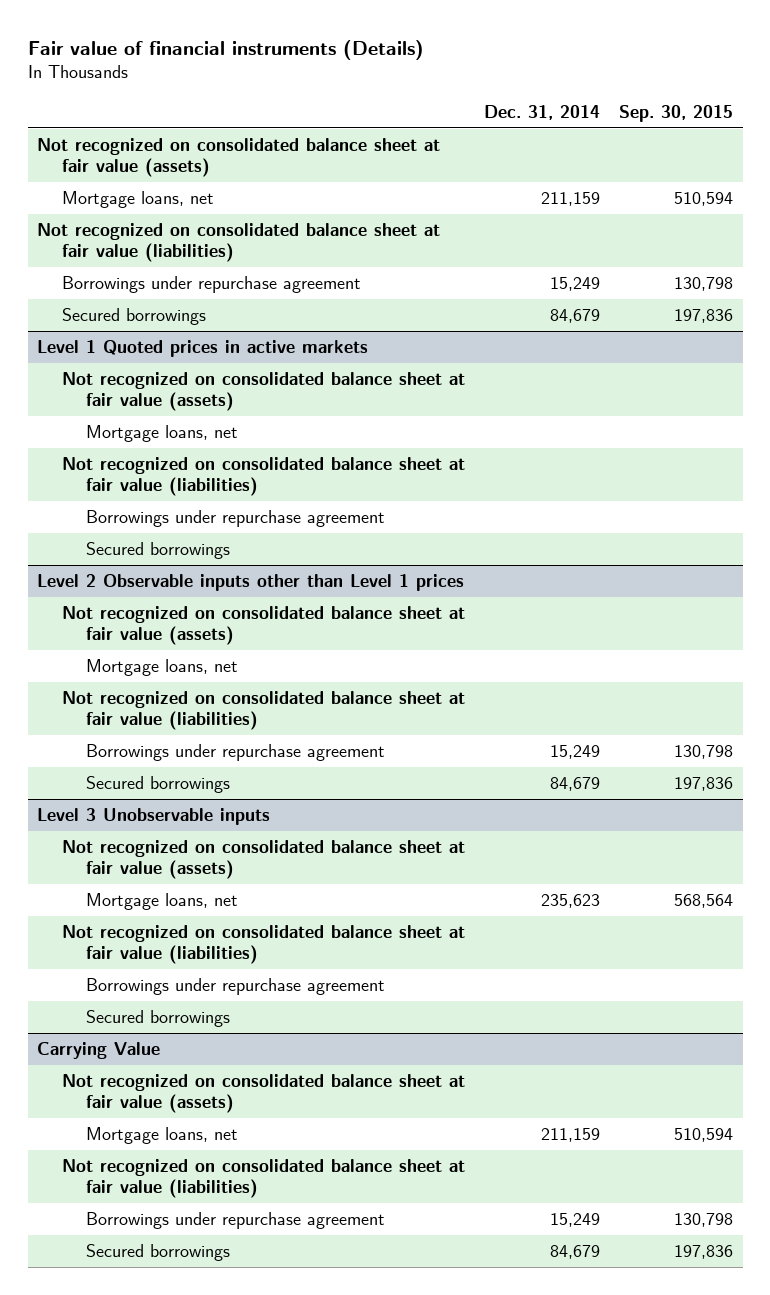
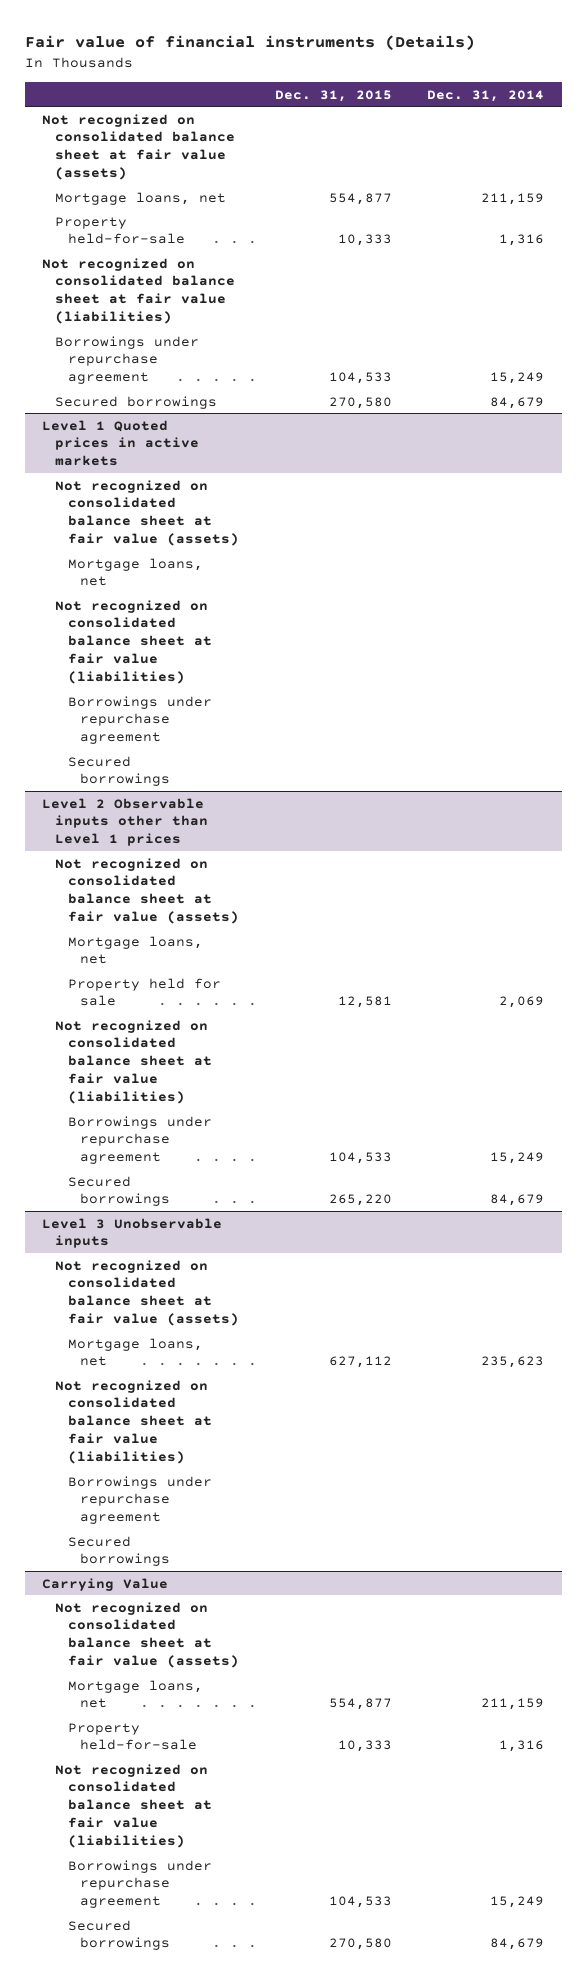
[619,104,734,122] Sep. 30, 2015 -> none
none -> [274,89,392,102] Dec. 31, 2015
none -> [55,216,185,245] Property held-for-sale
none -> [67,977,221,1007] Property held for sale
none -> [67,1722,198,1751] Property held-for-sale

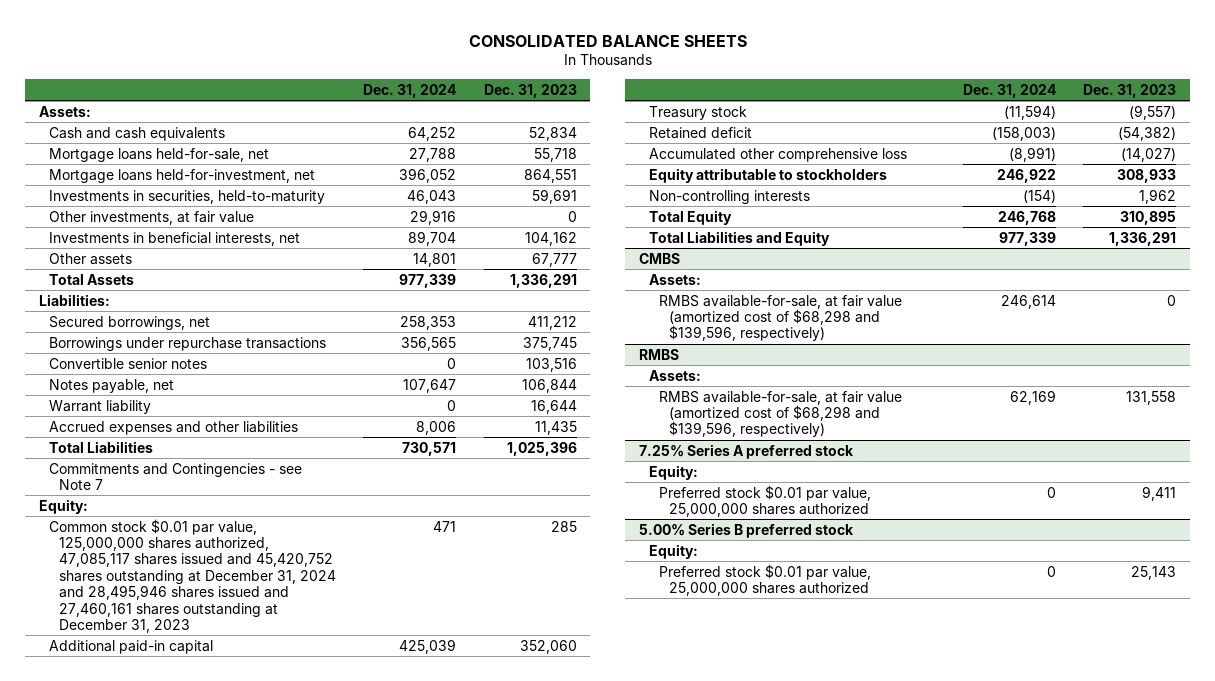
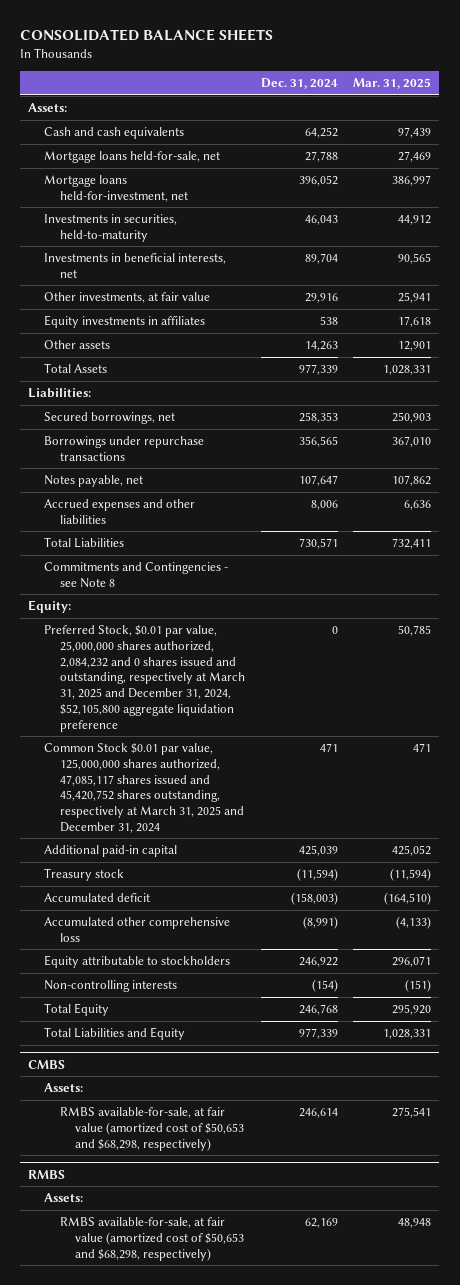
[483,83,577,98] Dec. 31, 2023 -> none
none -> [353,78,432,90] Mar. 31, 2025
[48,210,254,225] Other investments, at fair value -> [43,292,210,304] Other investments, at fair value
none -> [43,315,205,329] Equity investments in affiliates
[413,252,457,267] 14,801 -> [304,341,338,352] 14,263
[48,357,207,369] Convertible senior notes -> none
[48,399,151,414] Warrant liability -> none
[48,462,302,490] Commitments and Contingencies - see Note 7 -> [43,562,228,588] Commitments and Contingencies - see Note 8
none -> [43,625,245,732] Preferred Stock, $0.01 par value, 25,000,000 shares authorized, 2,084,232 and 0 shares issued and outstanding, respectively at March 31, 2025 and December 31, 2024, $52,105,800 aggregate liquidation preference
[48,518,336,633] Common stock $0.01 par value, 125,000,000 shares authorized, 47,085,117 shares issued and 45,420,752 shares outstanding at December 31, 2024 and 28,495,946 shares issued and 27,460,161 shares outstanding at December 31, 2023 -> [43,743,244,833] Common Stock $0.01 par value, 125,000,000 shares authorized, 47,085,117 shares issued and 45,420,752 shares outstanding, respectively at March 31, 2025 and December 31, 2024
[648,126,752,139] Retained deficit -> [43,893,150,903] Accumulated deficit
[658,294,902,342] RMBS available-for-sale, at fair value (amortized cost of $68,298 and $139,596, respectively) -> [59,1107,245,1151] RMBS available-for-sale, at fair value (amortized cost of $50,653 and $68,298, respectively)
[638,443,854,459] 7.25% Series A preferred stock -> none
[648,464,698,480] Equity: -> none
[658,484,871,517] Preferred stock $0.01 par value, 25,000,000 shares authorized -> none
[638,522,854,538] 5.00% Series B preferred stock -> none
[648,543,698,559] Equity: -> none
[658,563,871,596] Preferred stock $0.01 par value, 25,000,000 shares authorized -> none
[658,390,902,438] RMBS available-for-sale, at fair value (amortized cost of $68,298 and $139,596, respectively) -> [59,1217,245,1261] RMBS available-for-sale, at fair value (amortized cost of $50,653 and $68,298, respectively)

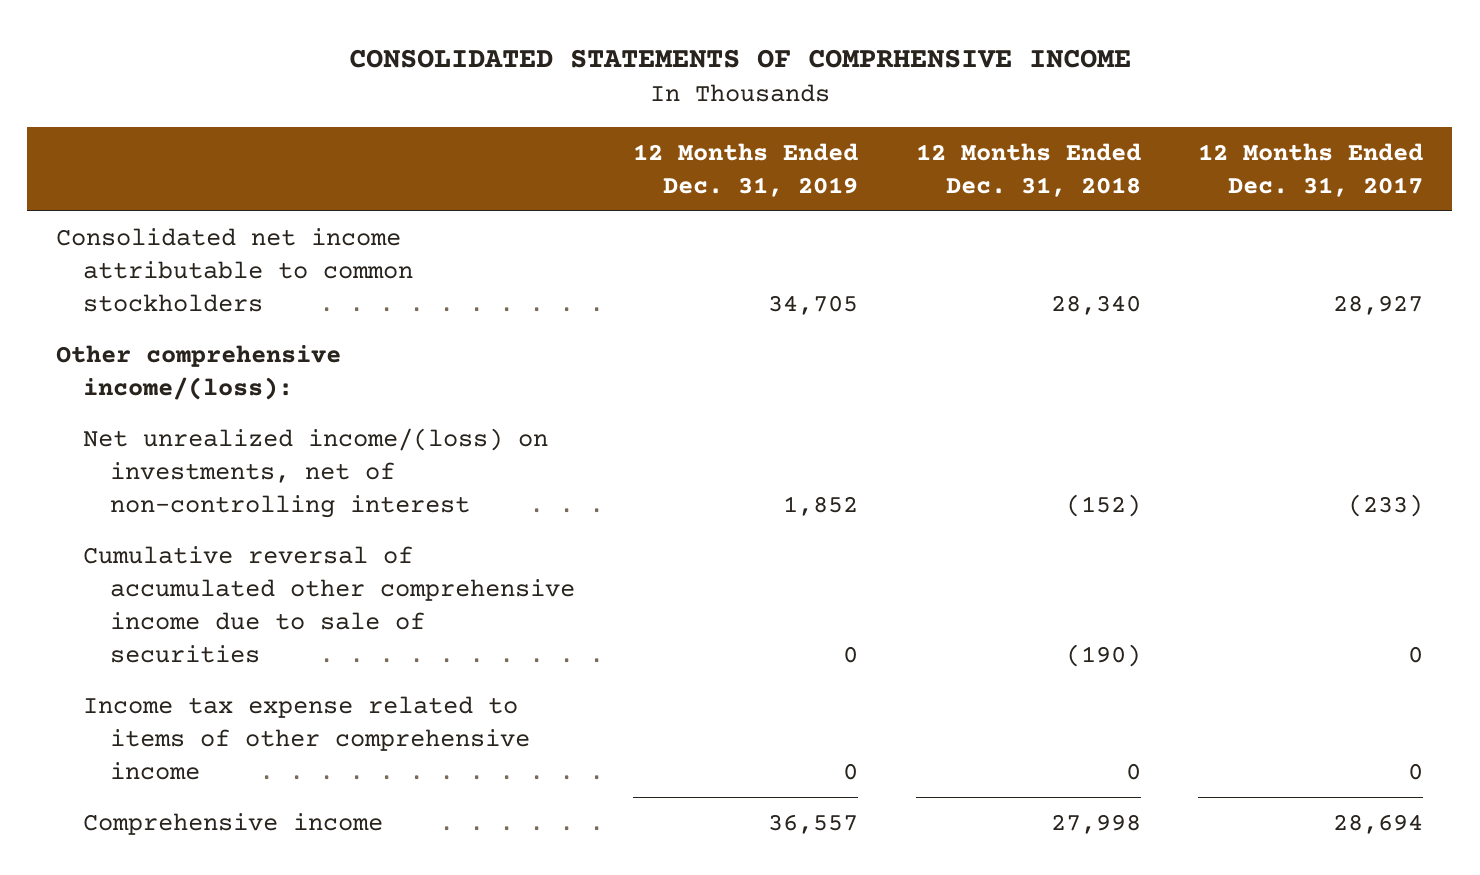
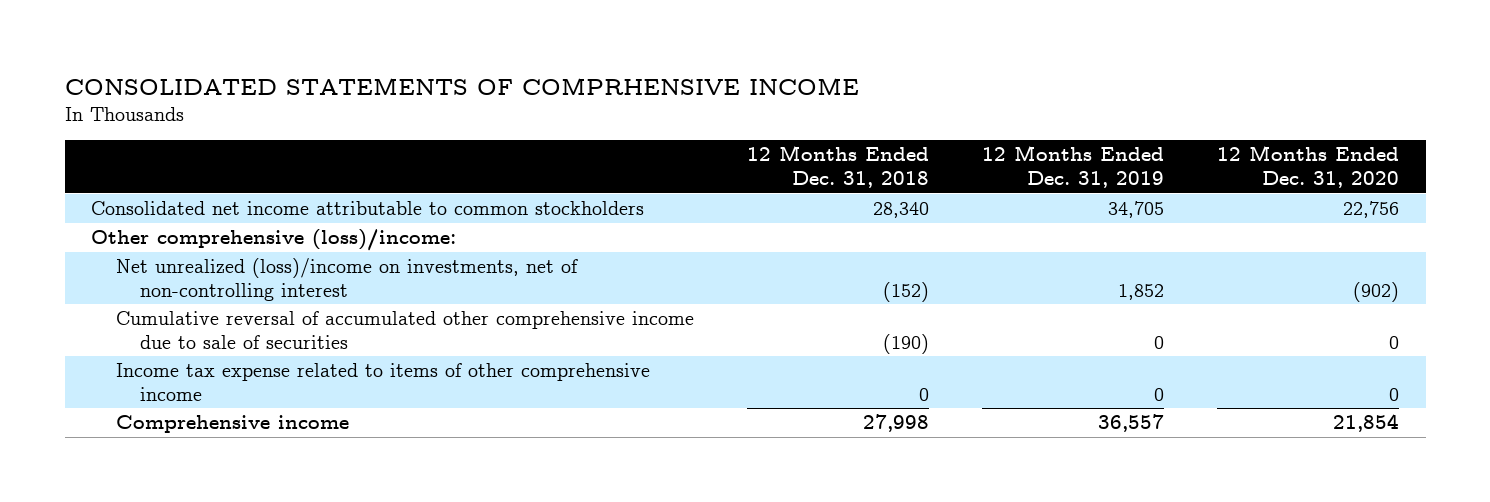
[1198,142,1424,197] 12 Months Ended Dec. 31, 2017 -> none
none -> [1217,145,1400,189] 12 Months Ended Dec. 31, 2020
[56,345,342,400] Other comprehensive income/(loss): -> [91,229,457,252] Other comprehensive (loss)/income:
[83,428,549,518] Net unrealized income/(loss) on investments, net of non-controlling interest -> [115,258,578,301] Net unrealized (loss)/income on investments, net of non-controlling interest

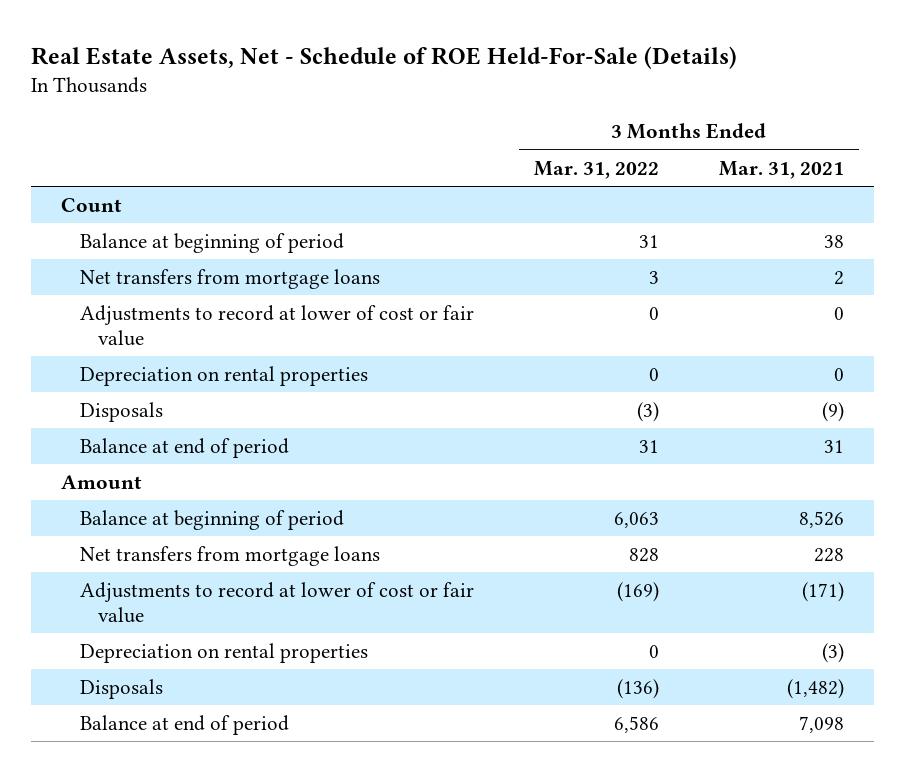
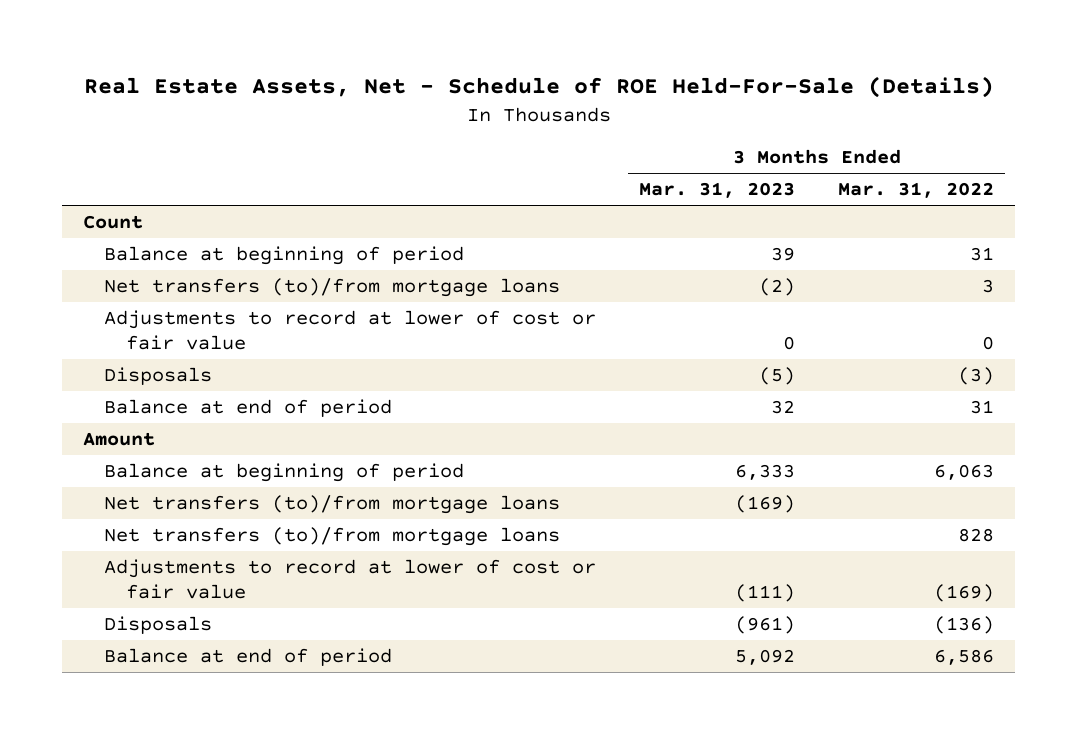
[718,160,844,179] Mar. 31, 2021 -> none
none -> [639,182,796,199] Mar. 31, 2023
[79,269,380,290] Net transfers from mortgage loans -> [104,278,561,298] Net transfers (to)/from mortgage loans
[79,366,368,387] Depreciation on rental properties -> none
none -> [104,495,561,515] Net transfers (to)/from mortgage loans
[79,546,380,567] Net transfers from mortgage loans -> [104,527,561,547] Net transfers (to)/from mortgage loans
[79,643,368,664] Depreciation on rental properties -> none

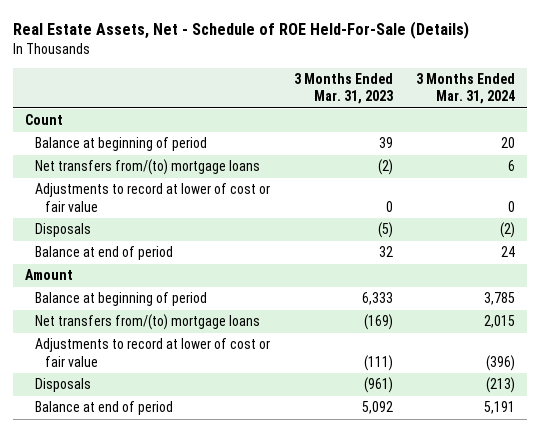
[838,182,995,199] Mar. 31, 2022 -> none
none -> [416,73,516,105] 3 Months Ended Mar. 31, 2024
[104,278,561,298] Net transfers (to)/from mortgage loans -> [34,159,260,176] Net transfers from/(to) mortgage loans
[104,527,561,547] Net transfers (to)/from mortgage loans -> none
[104,495,561,515] Net transfers (to)/from mortgage loans -> [34,314,260,331] Net transfers from/(to) mortgage loans

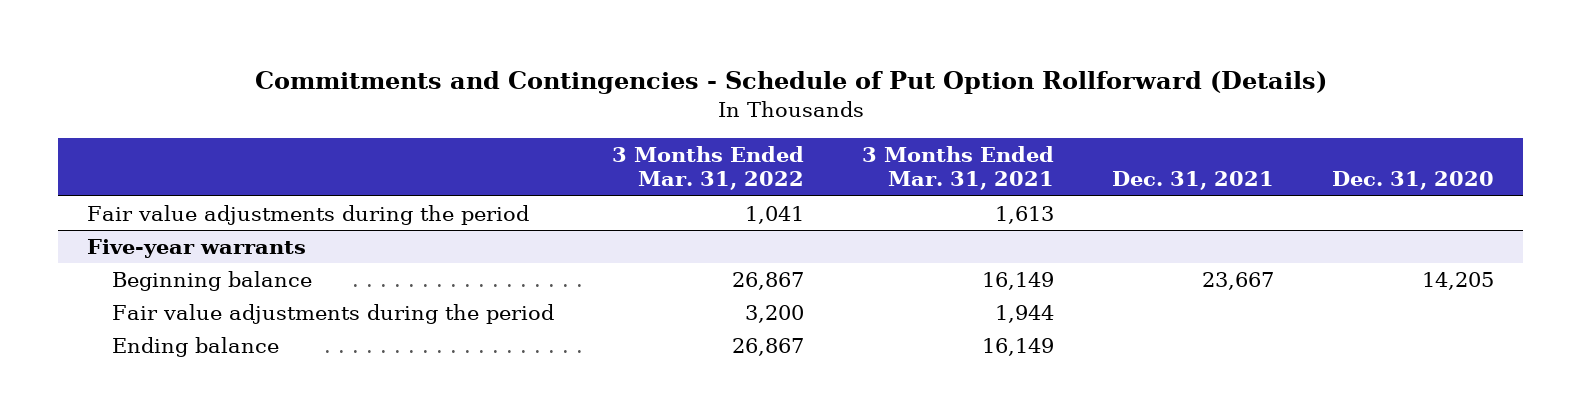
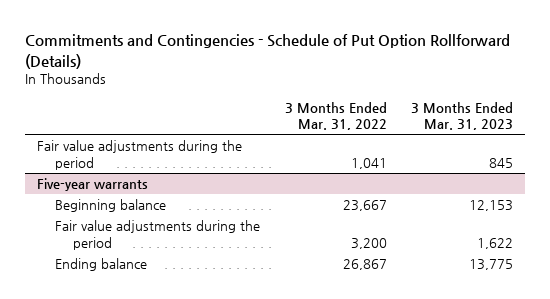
[862,145,1055,191] 3 Months Ended Mar. 31, 2021 -> none
[1112,171,1275,191] Dec. 31, 2021 -> none
[1332,171,1495,191] Dec. 31, 2020 -> none
none -> [411,101,514,131] 3 Months Ended Mar. 31, 2023
[732,272,805,291] 26,867 -> [342,200,387,212] 23,667

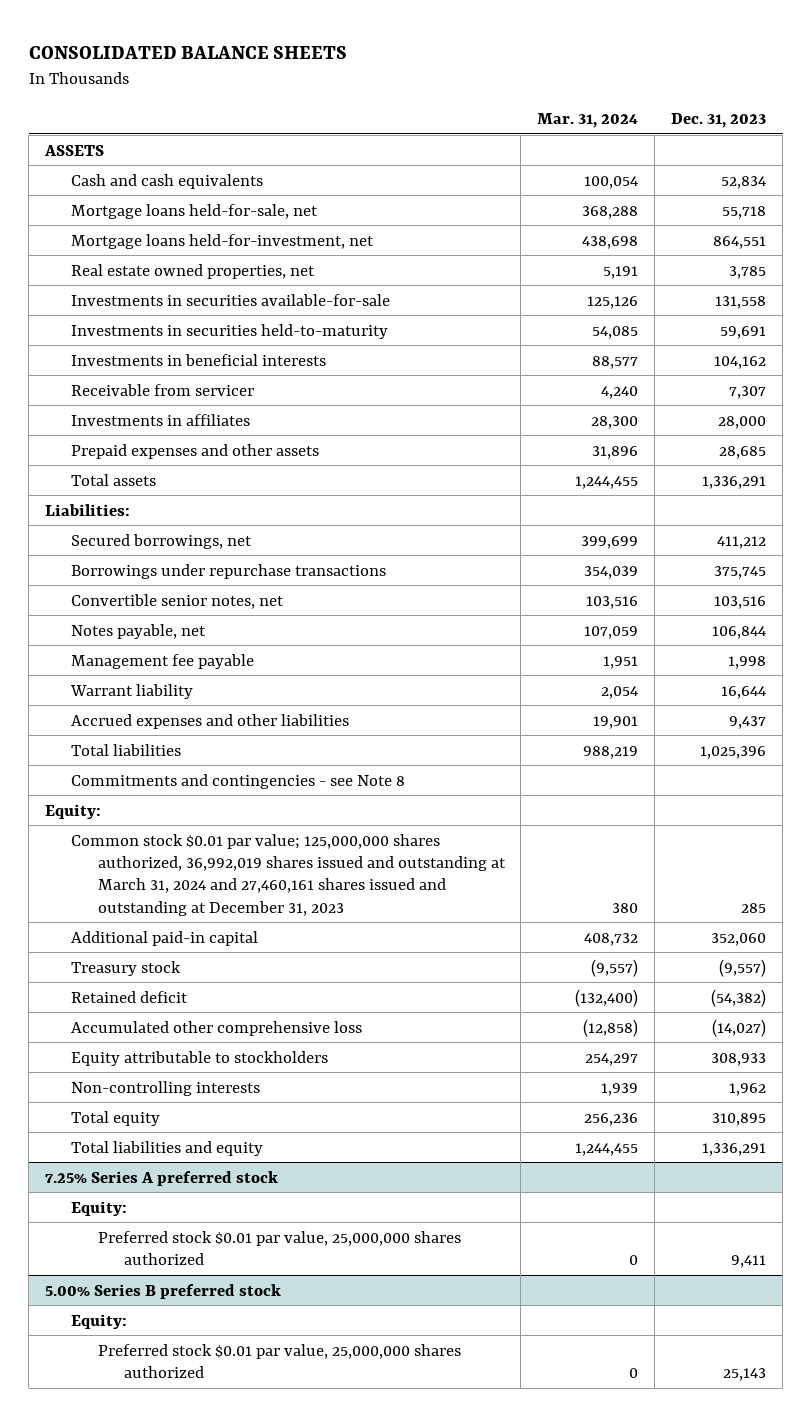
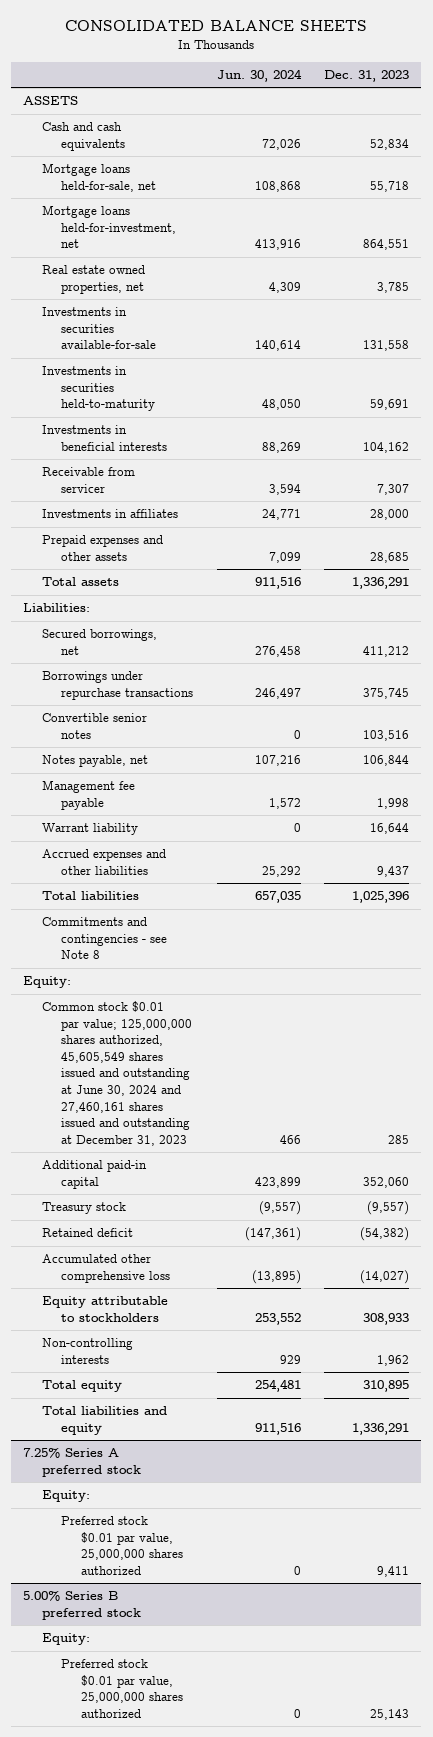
[537,113,639,129] Mar. 31, 2024 -> none
none -> [216,68,302,82] Jun. 30, 2024
[71,593,285,609] Convertible senior notes, net -> [42,713,148,739] Convertible senior notes
[71,833,506,916] Common stock $0.01 par value; 125,000,000 shares authorized, 36,992,019 shares issued and outstanding at March 31, 2024 and 27,460,161 shares issued and outstanding at December 31, 2023 -> [42,1001,193,1146] Common stock $0.01 par value; 125,000,000 shares authorized, 45,605,549 shares issued and outstanding at June 30, 2024 and 27,460,161 shares issued and outstanding at December 31, 2023

